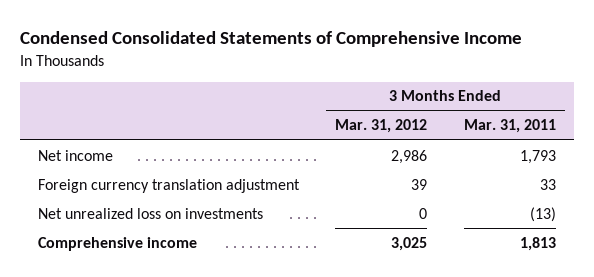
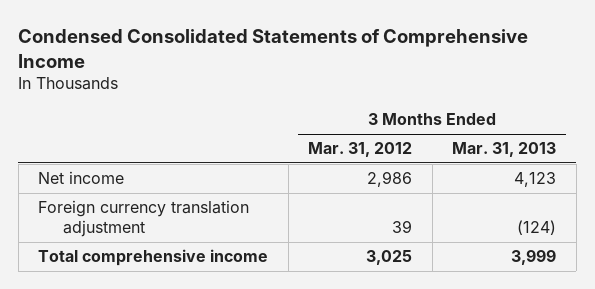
[463,119,556,134] Mar. 31, 2011 -> none
none -> [452,142,557,158] Mar. 31, 2013
[37,207,263,219] Net unrealized loss on investments -> none
[37,236,197,251] Comprehensive income -> [38,249,269,267] Total comprehensive income

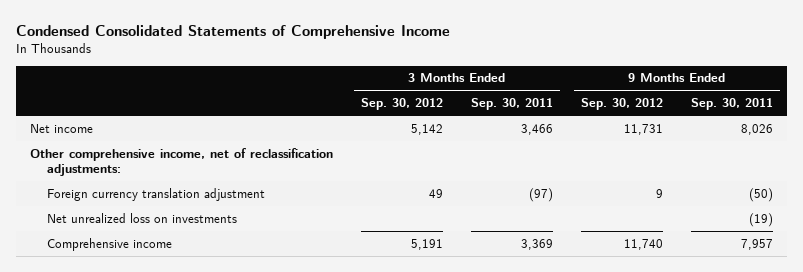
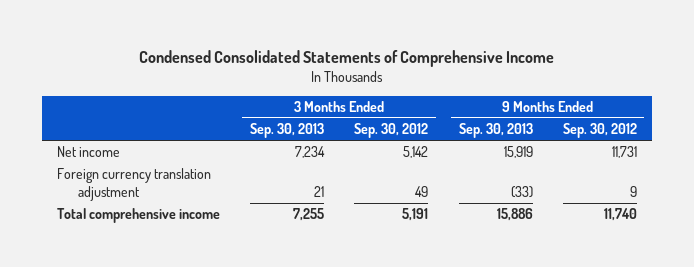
[470,98,553,111] Sep. 30, 2011 -> none
[690,98,773,111] Sep. 30, 2011 -> none
none -> [249,123,324,139] Sep. 30, 2013
none -> [458,123,533,139] Sep. 30, 2013
[30,147,334,176] Other comprehensive income, net of reclassification adjustments: -> none
[47,212,238,223] Net unrealized loss on investments -> none
[47,237,173,251] Comprehensive income -> [56,208,220,224] Total comprehensive income

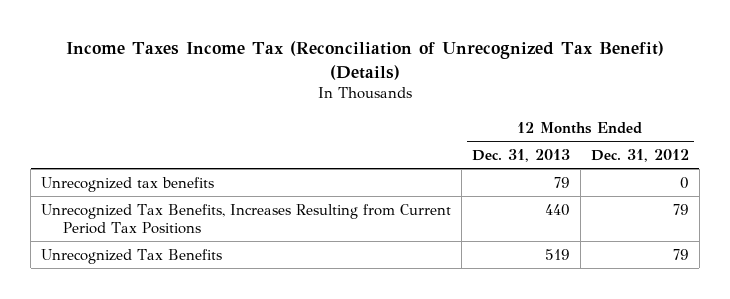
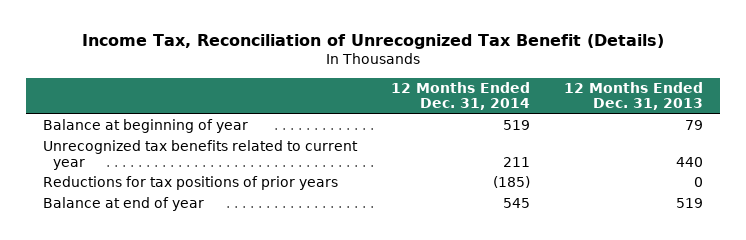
[65,41,664,80] Income Taxes Income Tax (Reconciliation of Unrecognized Tax Benefit) (Details) -> [81,34,664,50] Income Tax, Reconciliation of Unrecognized Tax Benefit (Details)
[590,149,689,163] Dec. 31, 2012 -> none
none -> [390,81,530,111] 12 Months Ended Dec. 31, 2014
[41,176,215,192] Unrecognized tax benefits -> [42,119,248,134] Balance at beginning of year
[41,203,452,234] Unrecognized Tax Benefits, Increases Resulting from Current Period Tax Positions -> [42,140,358,170] Unrecognized tax benefits related to current year
none -> [42,176,338,191] Reductions for tax positions of prior years
[41,248,223,264] Unrecognized Tax Benefits -> [42,197,204,212] Balance at end of year

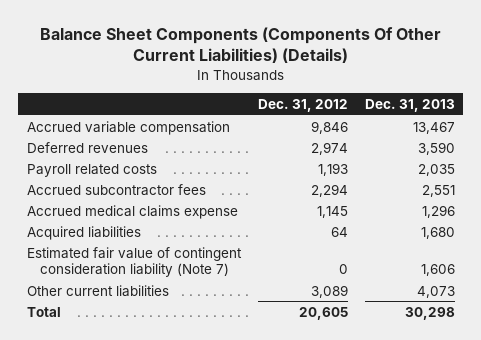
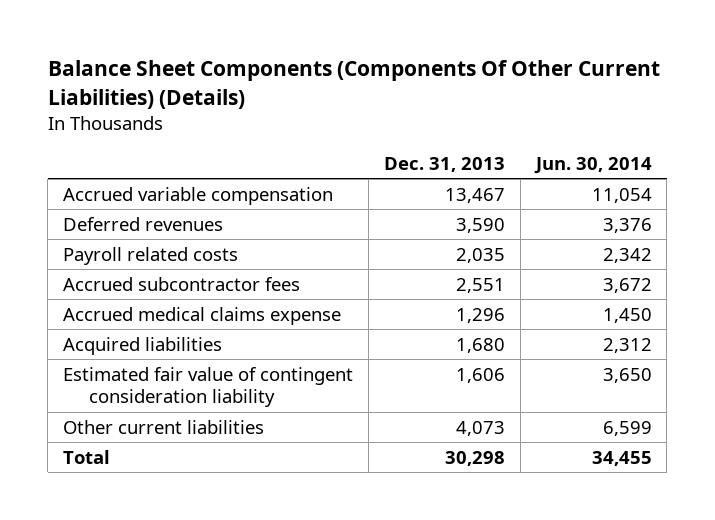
[257,99,348,113] Dec. 31, 2012 -> none
none -> [533,156,652,174] Jun. 30, 2014
[26,246,242,278] Estimated fair value of contingent consideration liability (Note 7) -> [62,366,353,408] Estimated fair value of contingent consideration liability

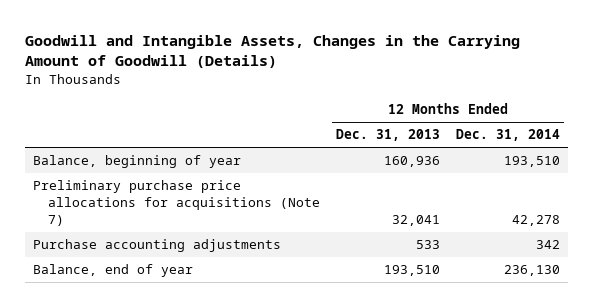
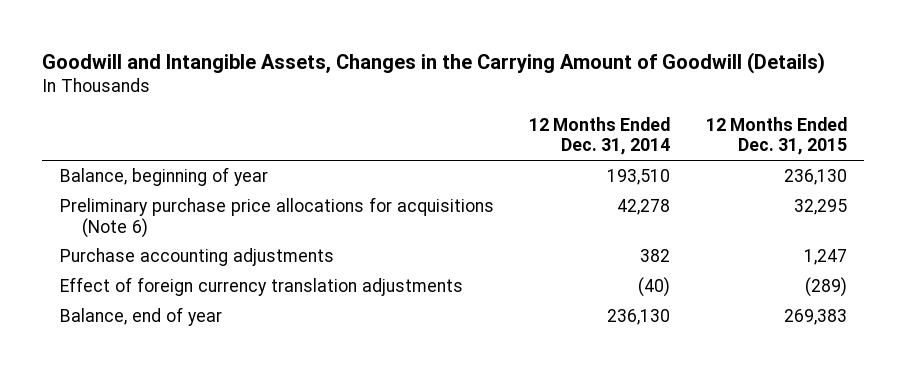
[335,129,440,142] Dec. 31, 2013 -> none
none -> [705,116,847,156] 12 Months Ended Dec. 31, 2015
[33,180,320,226] Preliminary purchase price allocations for acquisitions (Note 7) -> [59,197,494,238] Preliminary purchase price allocations for acquisitions (Note 6)
[535,240,560,250] 342 -> [640,249,671,263] 382
none -> [59,277,463,297] Effect of foreign currency translation adjustments

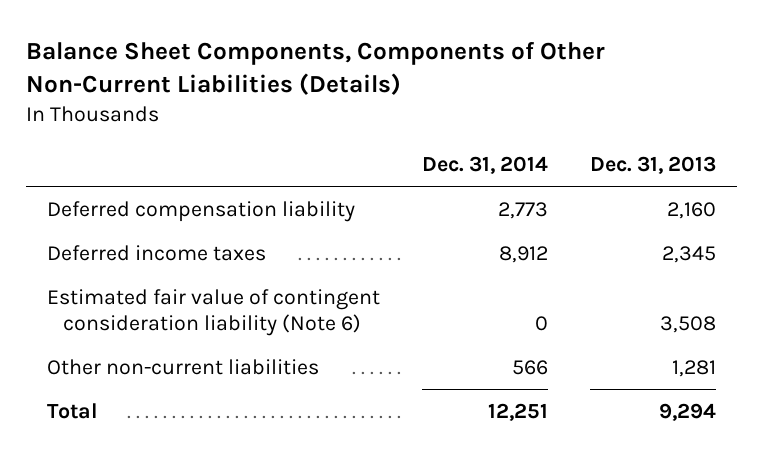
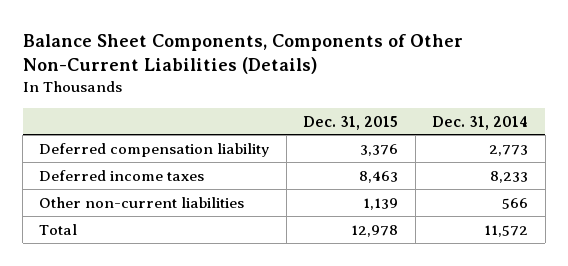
[590,156,717,175] Dec. 31, 2013 -> none
none -> [303,115,399,130] Dec. 31, 2015
[47,288,381,337] Estimated fair value of contingent consideration liability (Note 6) -> none
[499,245,549,263] 8,912 -> [490,170,529,183] 8,233
[488,402,549,421] 12,251 -> [484,224,529,237] 11,572

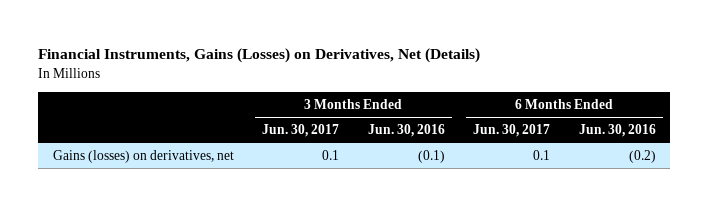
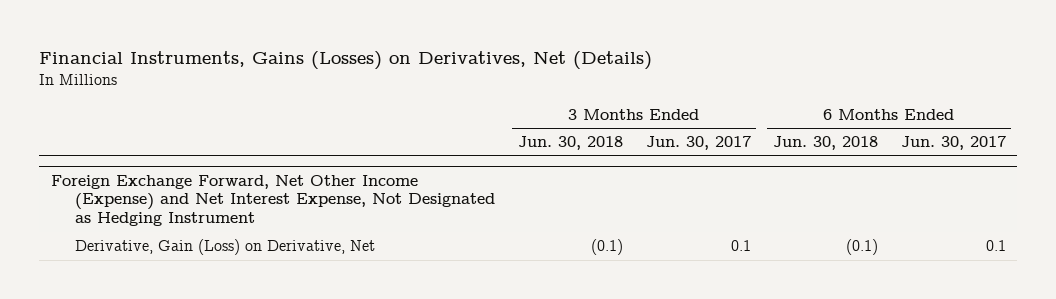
[367,124,445,138] Jun. 30, 2016 -> none
[578,124,656,138] Jun. 30, 2016 -> none
none -> [518,136,624,151] Jun. 30, 2018
none -> [773,136,879,151] Jun. 30, 2018
none -> [50,174,496,227] Foreign Exchange Forward, Net Other Income (Expense) and Net Interest Expense, Not Designated as Hedging Instrument
[52,150,234,164] Gains (losses) on derivatives, net -> [75,239,376,256] Derivative, Gain (Loss) on Derivative, Net

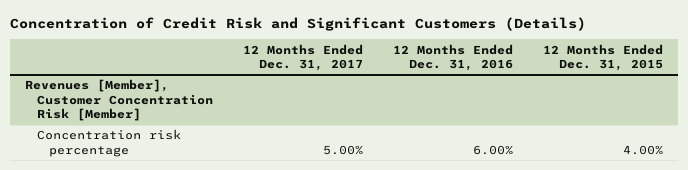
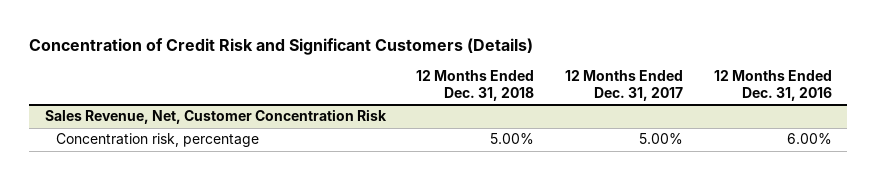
[543,43,664,71] 12 Months Ended Dec. 31, 2015 -> none
none -> [416,70,535,102] 12 Months Ended Dec. 31, 2018
[24,79,213,122] Revenues [Member], Customer Concentration Risk [Member] -> none
none -> [44,109,387,125] Sales Revenue, Net, Customer Concentration Risk
[36,129,181,157] Concentration risk percentage -> [55,133,259,148] Concentration risk, percentage

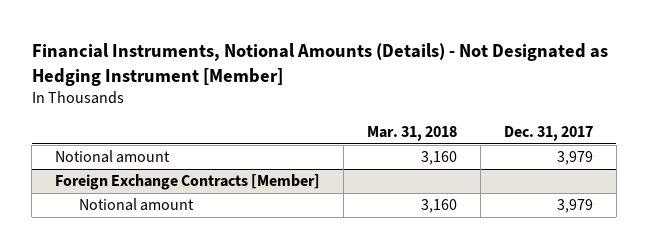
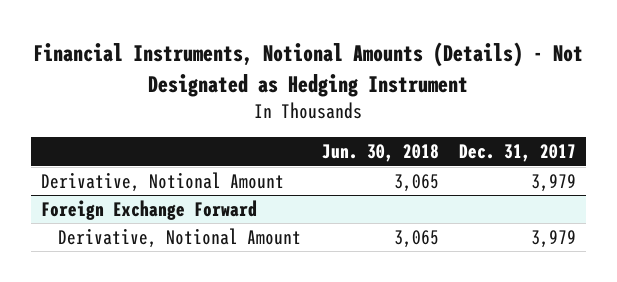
[31,42,608,86] Financial Instruments, Notional Amounts (Details) - Not Designated as Hedging Instrument [Member] -> [33,42,584,97] Financial Instruments, Notional Amounts (Details) - Not Designated as Hedging Instrument
[367,125,458,141] Mar. 31, 2018 -> none
none -> [321,144,439,163] Jun. 30, 2018
[55,150,171,164] Notional amount -> [40,171,284,192] Derivative, Notional Amount
[55,174,321,191] Foreign Exchange Contracts [Member] -> [40,199,257,220] Foreign Exchange Forward
[79,198,195,212] Notional amount -> [58,227,302,248] Derivative, Notional Amount

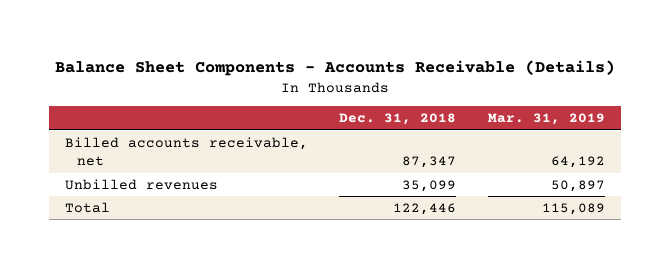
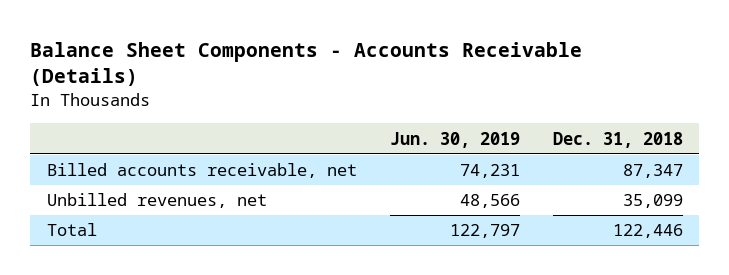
[487,113,605,126] Mar. 31, 2019 -> none
none -> [389,131,520,148] Jun. 30, 2019
[64,179,218,191] Unbilled revenues -> [46,193,267,209] Unbilled revenues, net

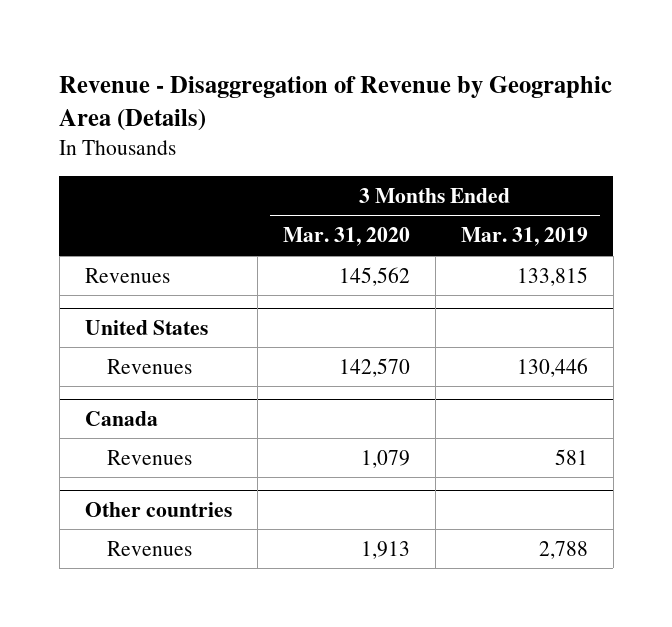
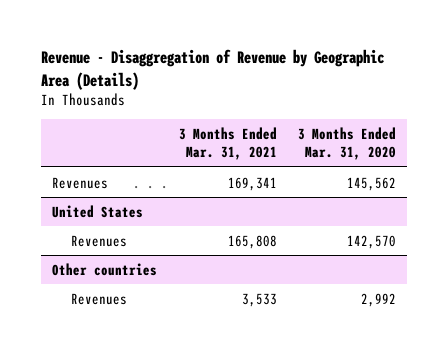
[460,227,588,247] Mar. 31, 2019 -> none
none -> [178,126,277,161] 3 Months Ended Mar. 31, 2021
[84,410,158,426] Canada -> none
[107,449,193,465] Revenues -> none
[360,540,410,559] 1,913 -> [361,292,397,307] 2,992

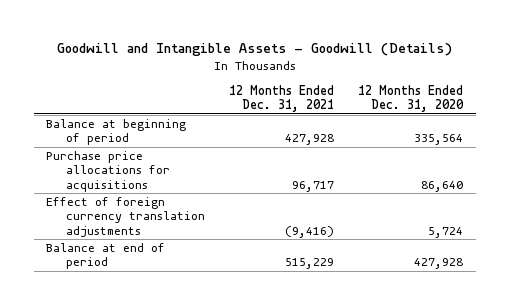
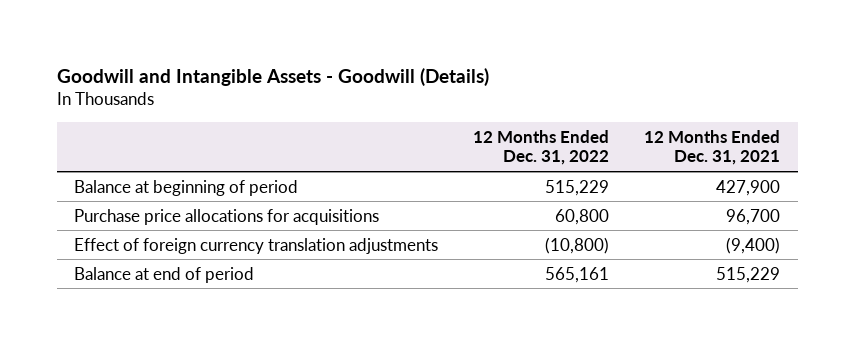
[358,84,465,113] 12 Months Ended Dec. 31, 2020 -> none
none -> [473,129,610,166] 12 Months Ended Dec. 31, 2022
[285,134,335,146] 427,928 -> [716,179,781,196] 427,900
[292,180,335,192] 96,717 -> [726,208,781,225] 96,700
[285,225,335,238] (9,416) -> [726,236,781,254] (9,400)

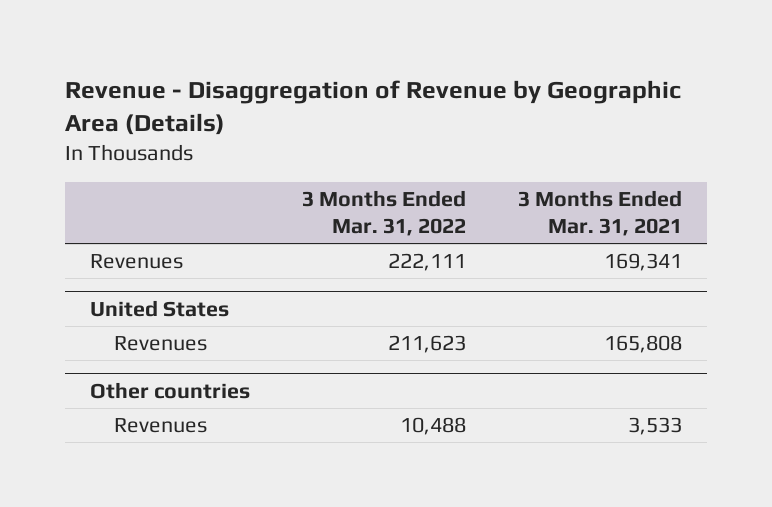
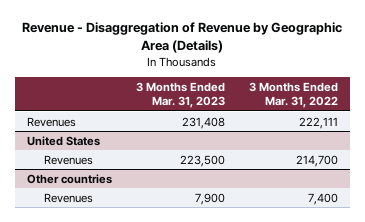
[517,189,682,237] 3 Months Ended Mar. 31, 2021 -> none
none -> [135,81,225,109] 3 Months Ended Mar. 31, 2023
[387,334,466,353] 211,623 -> [296,154,339,167] 214,700
[399,416,466,435] 10,488 -> [308,192,339,205] 7,400

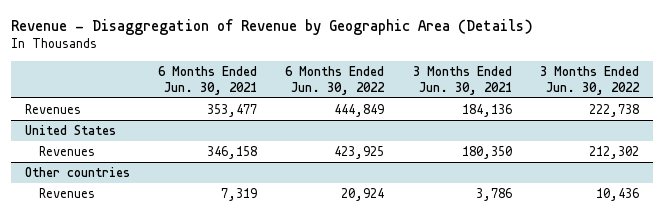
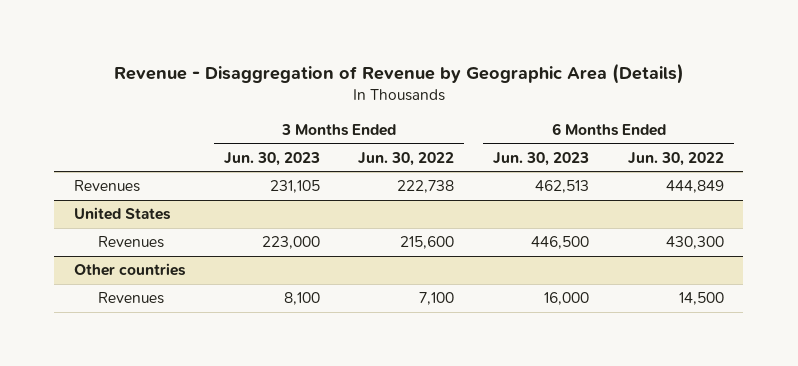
[158,65,258,95] 6 Months Ended Jun. 30, 2021 -> none
[412,65,512,95] 3 Months Ended Jun. 30, 2021 -> none
none -> [223,151,320,166] Jun. 30, 2023
none -> [493,151,590,166] Jun. 30, 2023
[334,146,385,160] 423,925 -> [665,236,724,250] 430,300
[588,146,639,160] 212,302 -> [400,236,455,250] 215,600
[341,188,385,202] 20,924 -> [678,292,724,306] 14,500
[595,188,639,202] 10,436 -> [419,292,455,306] 7,100

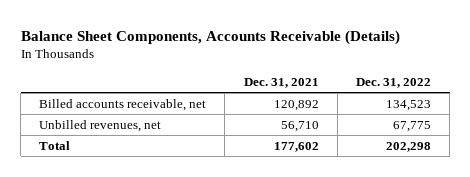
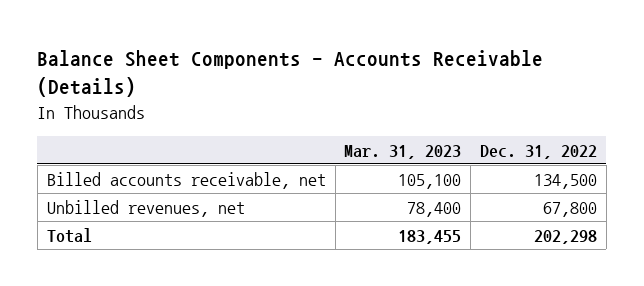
[20,29,400,45] Balance Sheet Components, Accounts Receivable (Details) -> [37,50,544,98] Balance Sheet Components - Accounts Receivable (Details)
[243,78,319,89] Dec. 31, 2021 -> none
none -> [344,144,462,159] Mar. 31, 2023
[385,99,431,111] 134,523 -> [533,173,597,189] 134,500
[392,120,431,132] 67,775 -> [542,201,597,217] 67,800

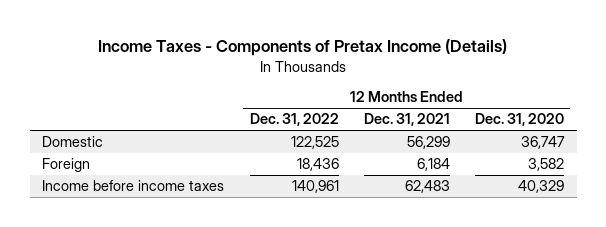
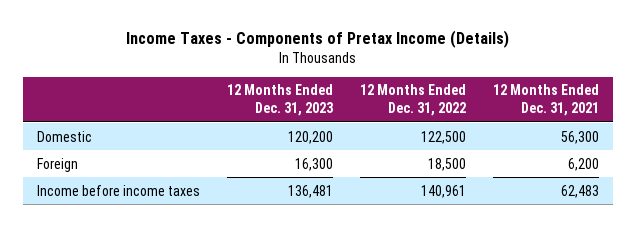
[475,113,565,127] Dec. 31, 2020 -> none
none -> [226,84,333,117] 12 Months Ended Dec. 31, 2023
[290,136,339,150] 122,525 -> [420,130,466,144] 122,500
[406,136,450,150] 56,299 -> [561,130,600,144] 56,300
[296,158,339,172] 18,436 -> [427,157,466,171] 18,500
[416,158,450,172] 6,184 -> [568,157,600,171] 6,200

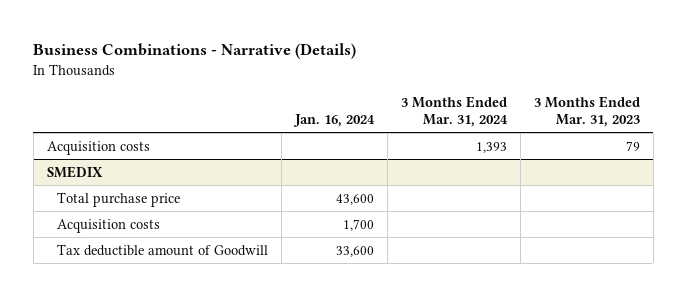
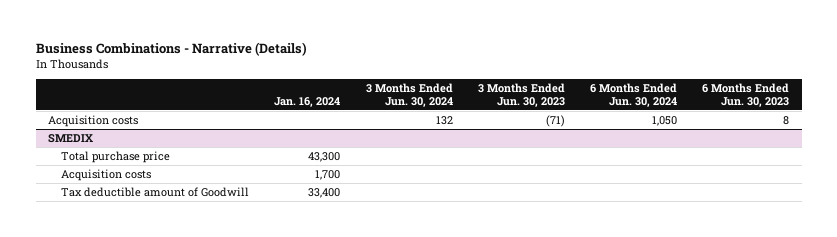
[400,95,508,127] 3 Months Ended Mar. 31, 2024 -> none
[533,95,640,127] 3 Months Ended Mar. 31, 2023 -> none
none -> [365,82,453,107] 3 Months Ended Jun. 30, 2024
none -> [477,82,565,107] 3 Months Ended Jun. 30, 2023
none -> [590,82,678,107] 6 Months Ended Jun. 30, 2024
none -> [702,82,790,107] 6 Months Ended Jun. 30, 2023
[335,193,374,205] 43,600 -> [308,151,341,162] 43,300
[335,245,374,257] 33,600 -> [308,187,341,198] 33,400

